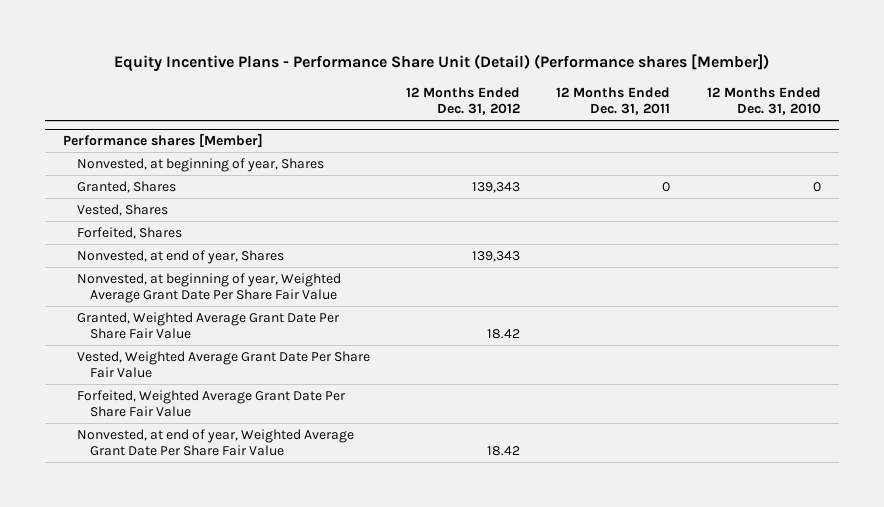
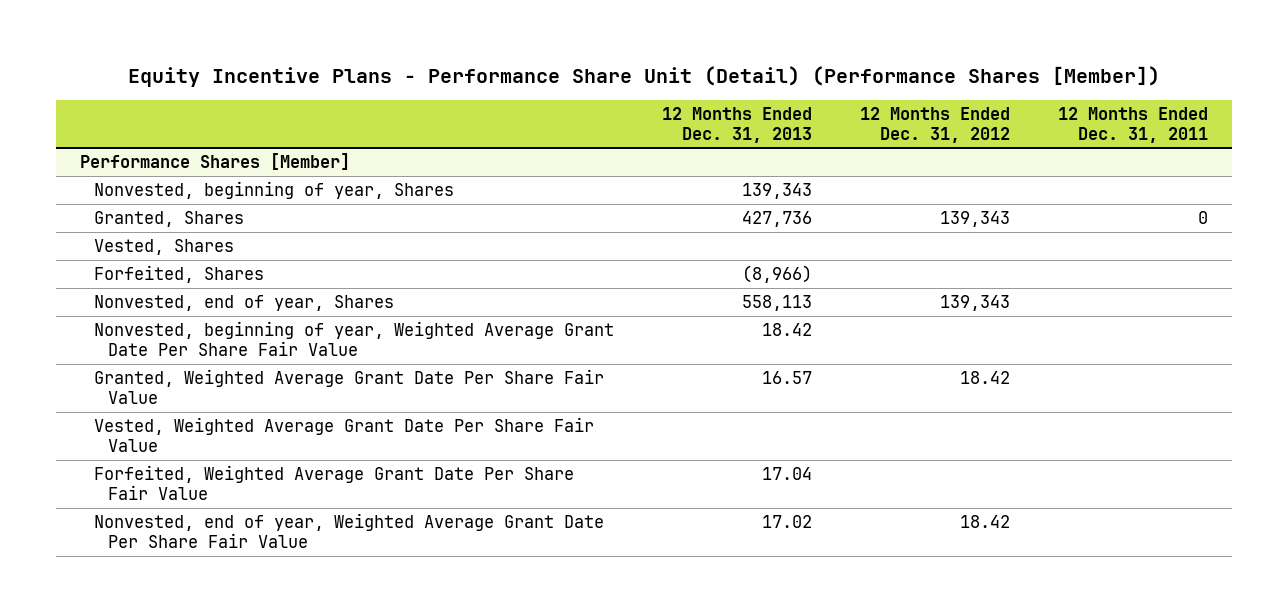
[114,54,770,73] Equity Incentive Plans - Performance Share Unit (Detail) (Performance shares [Member]) -> [127,65,1160,87] Equity Incentive Plans - Performance Share Unit (Detail) (Performance Shares [Member])
[706,86,821,116] 12 Months Ended Dec. 31, 2010 -> none
none -> [661,106,812,143] 12 Months Ended Dec. 31, 2013
[63,133,264,148] Performance shares [Member] -> [80,153,351,171] Performance Shares [Member]
[76,157,324,172] Nonvested, at beginning of year, Shares -> [94,181,455,200] Nonvested, beginning of year, Shares
[76,249,284,264] Nonvested, at end of year, Shares -> [94,295,395,312] Nonvested, end of year, Shares
[76,272,341,304] Nonvested, at beginning of year, Weighted Average Grant Date Per Share Fair Value -> [94,321,615,357] Nonvested, beginning of year, Weighted Average Grant Date Per Share Fair Value
[76,428,354,457] Nonvested, at end of year, Weighted Average Grant Date Per Share Fair Value -> [94,513,605,549] Nonvested, end of year, Weighted Average Grant Date Per Share Fair Value

